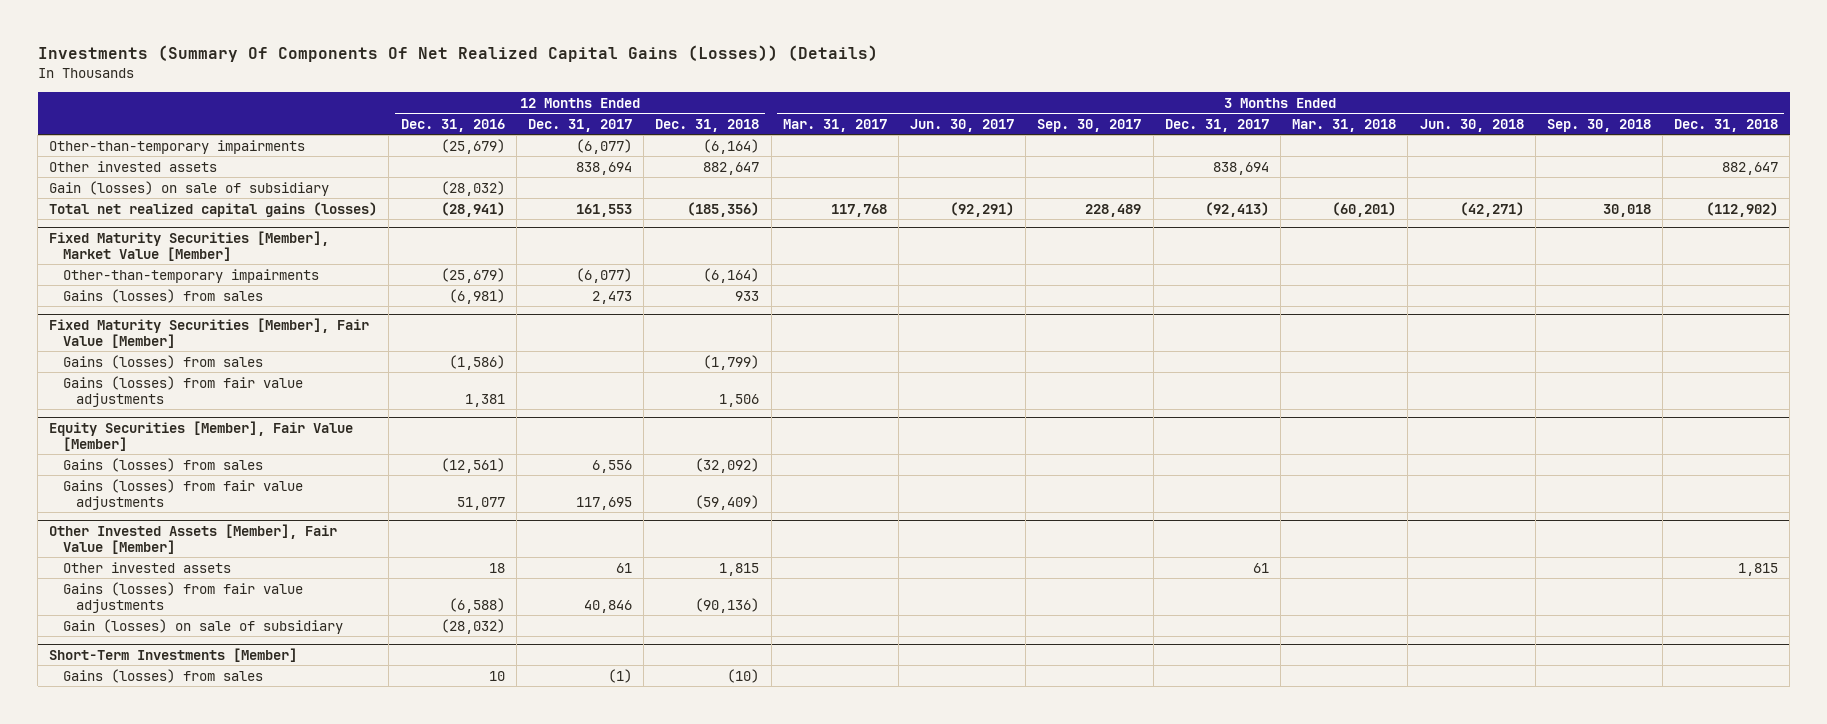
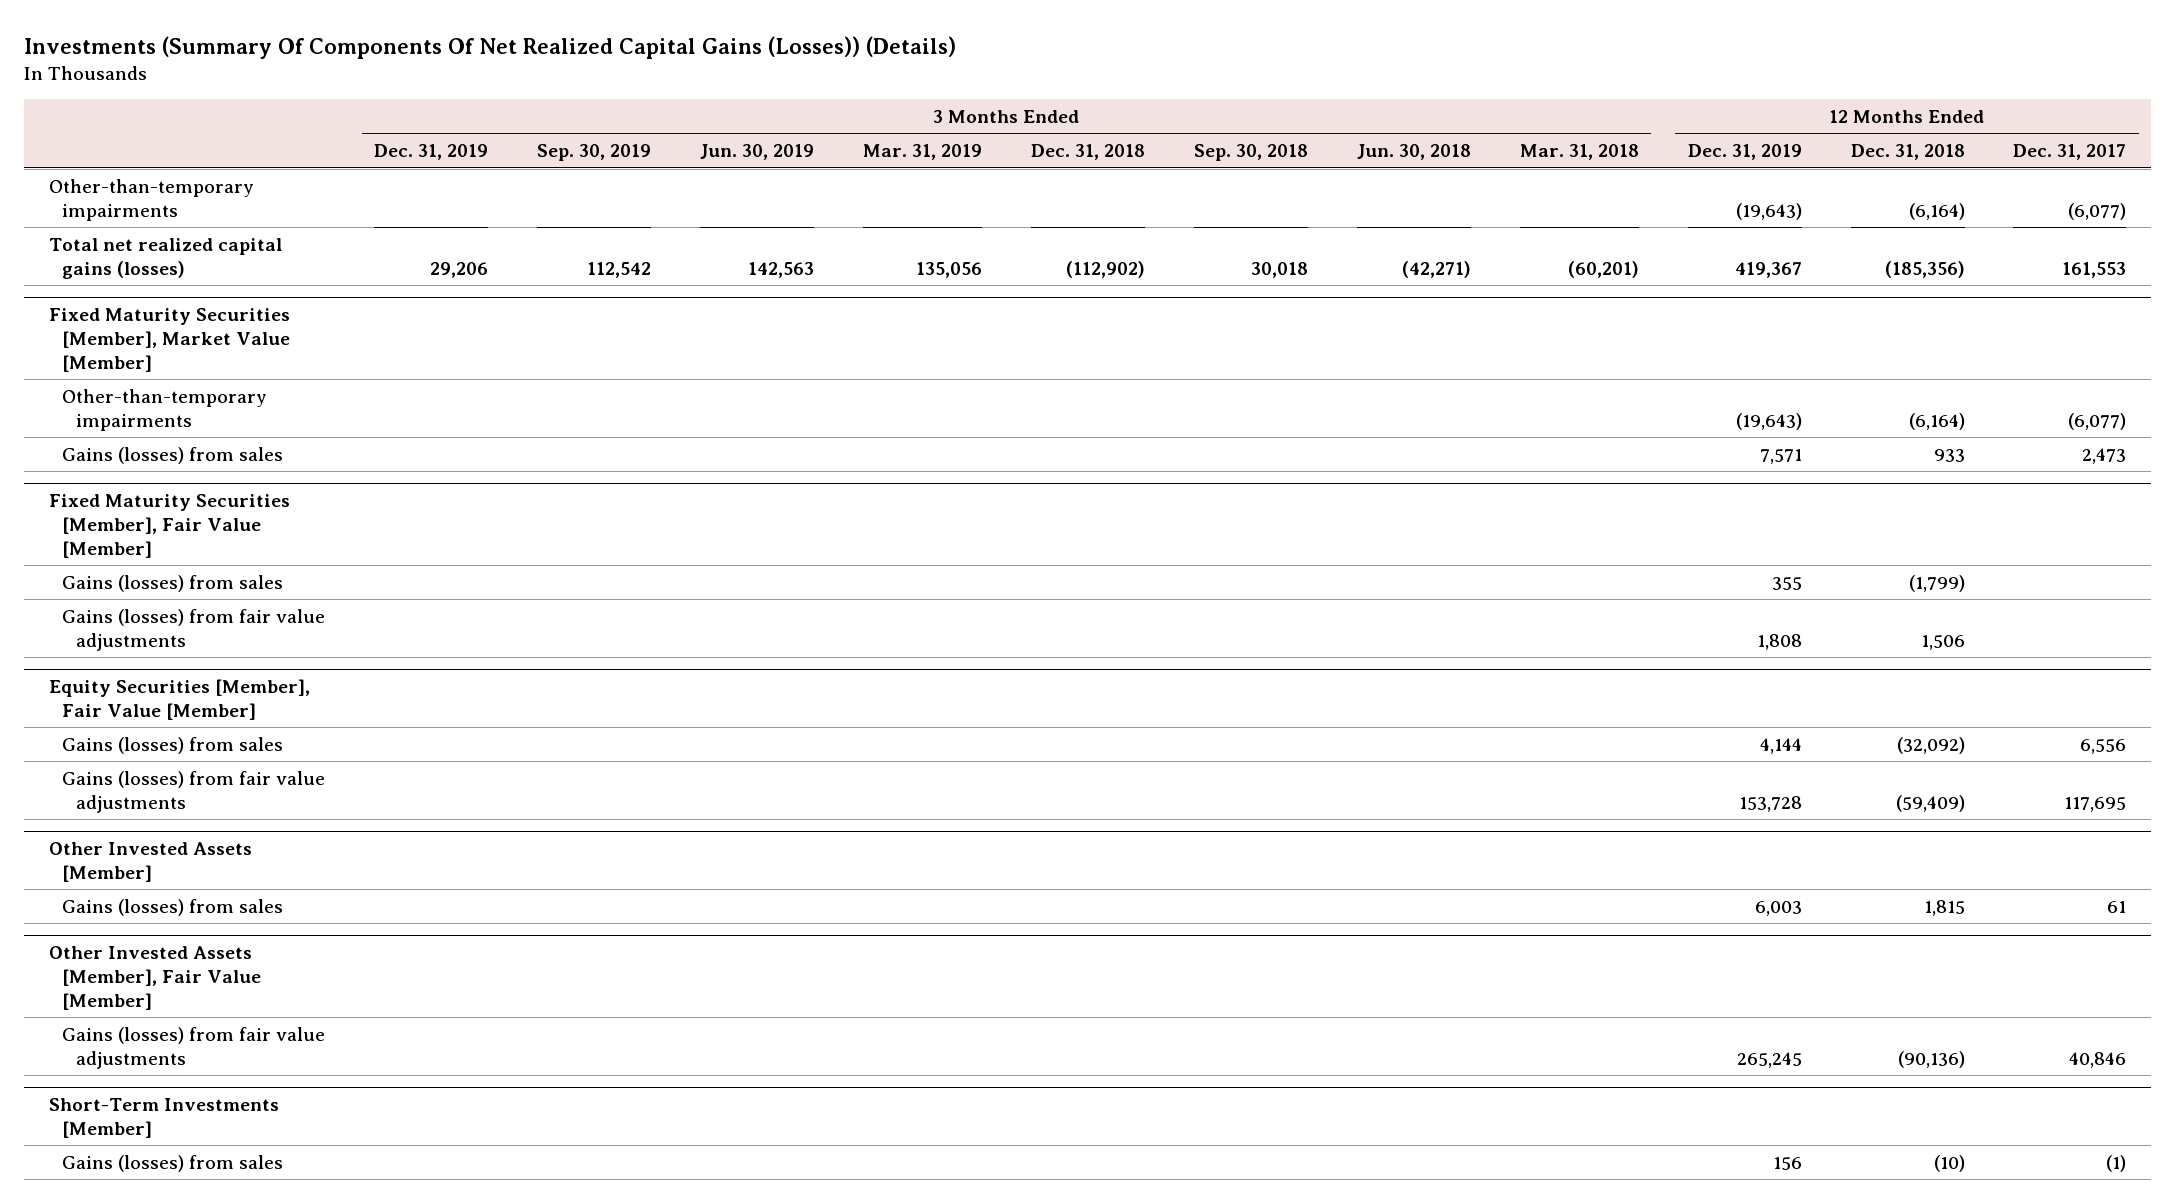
[400,118,505,132] Dec. 31, 2016 -> none
[782,118,887,132] Mar. 31, 2017 -> none
[910,118,1015,132] Jun. 30, 2017 -> none
[1037,118,1142,132] Sep. 30, 2017 -> none
[1164,118,1269,132] Dec. 31, 2017 -> none
none -> [374,144,489,161] Dec. 31, 2019
none -> [537,144,652,162] Sep. 30, 2019
none -> [700,144,815,161] Jun. 30, 2019
none -> [863,144,983,161] Mar. 31, 2019
none -> [1687,144,1802,161] Dec. 31, 2019
[49,160,218,172] Other invested assets -> none
[49,180,330,196] Gain (losses) on sale of subsidiary -> none
none -> [48,841,252,882] Other Invested Assets [Member]
none -> [62,898,284,916] Gains (losses) from sales
[62,561,231,573] Other invested assets -> none
[62,618,343,634] Gain (losses) on sale of subsidiary -> none

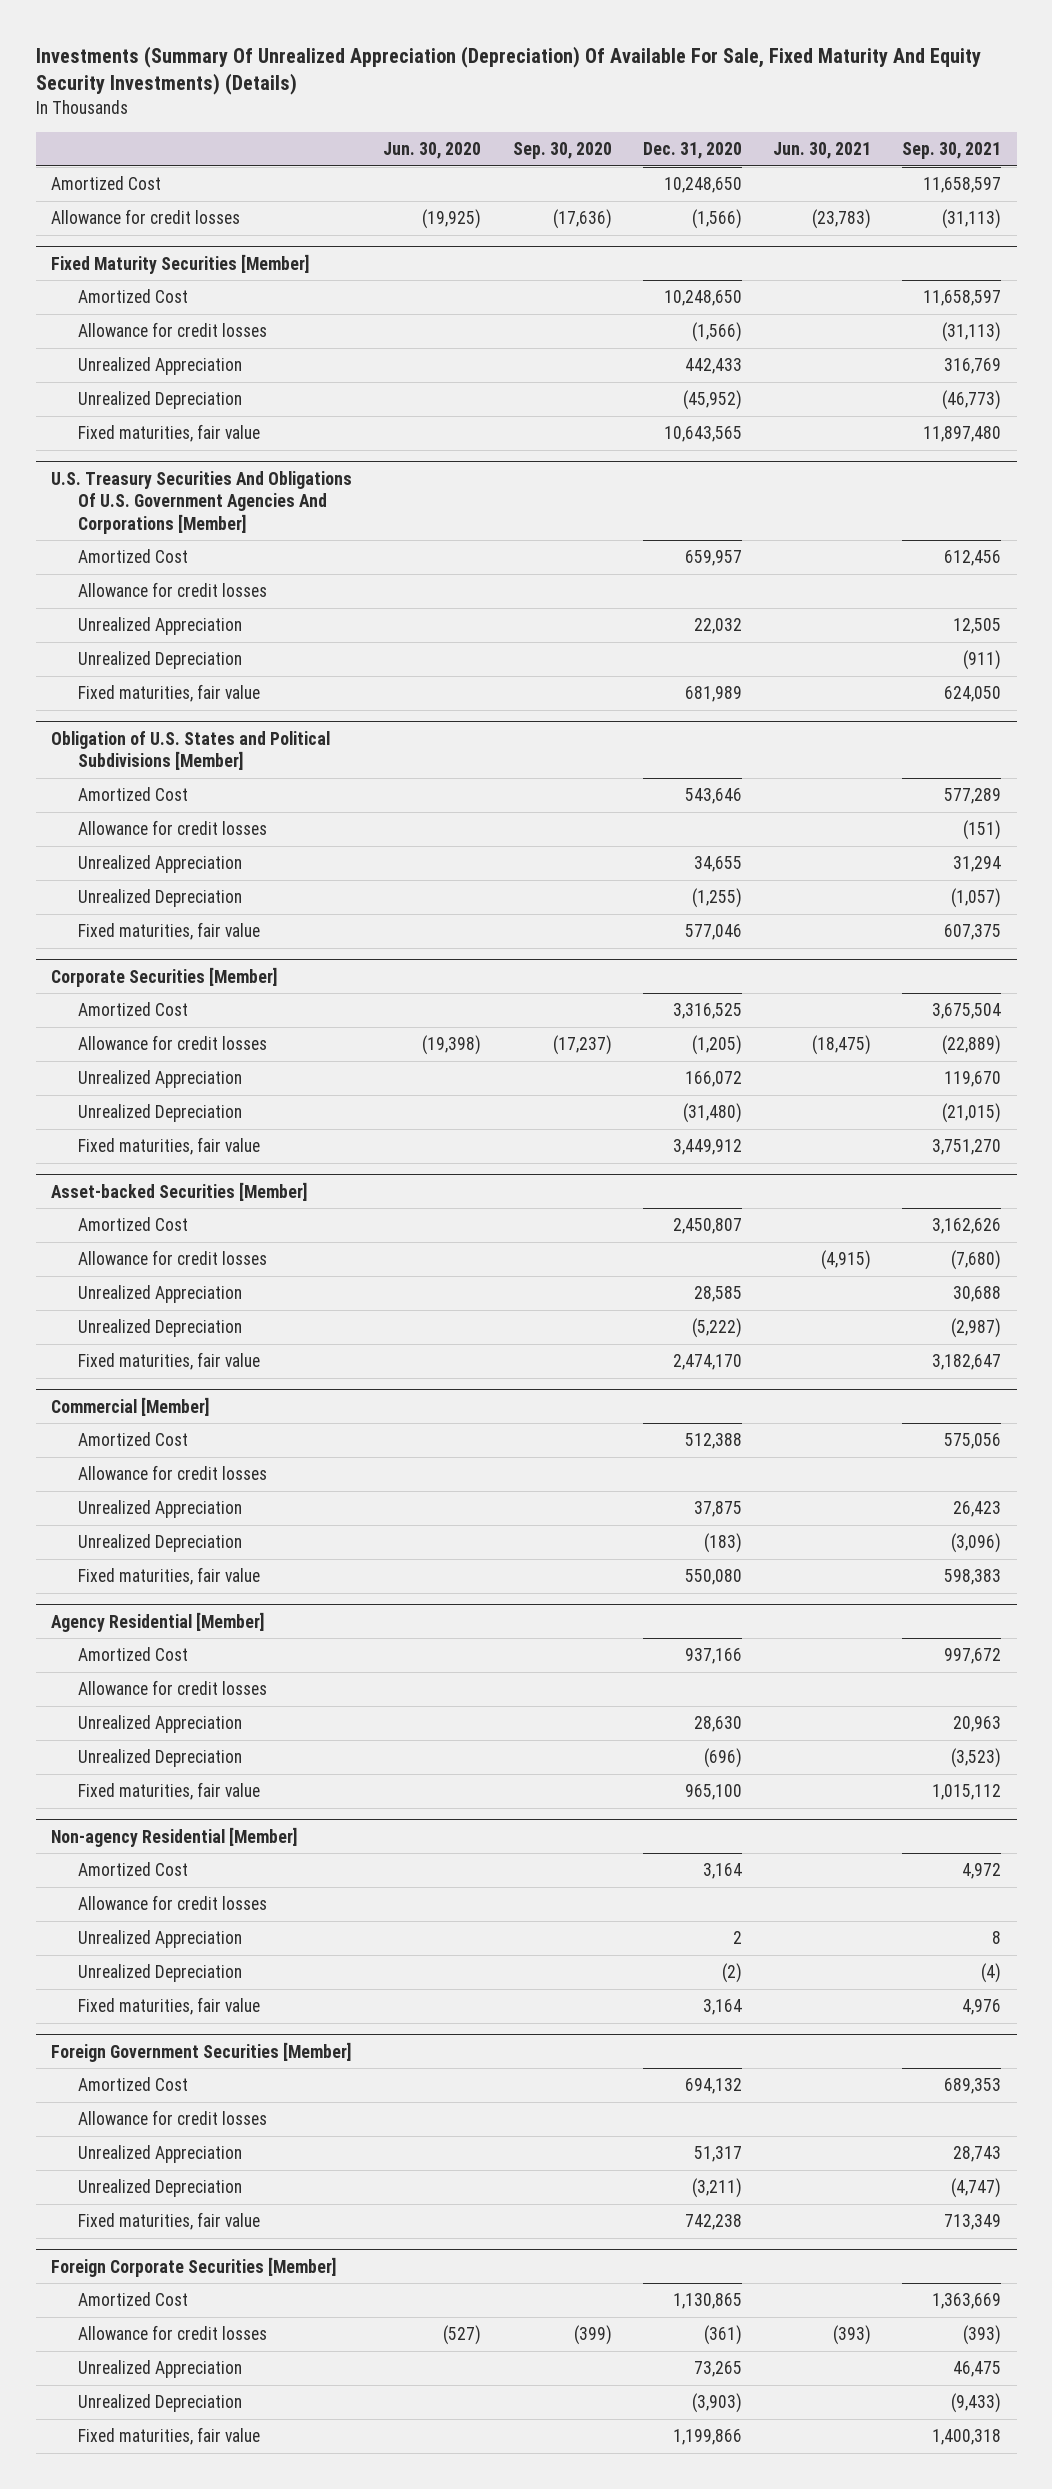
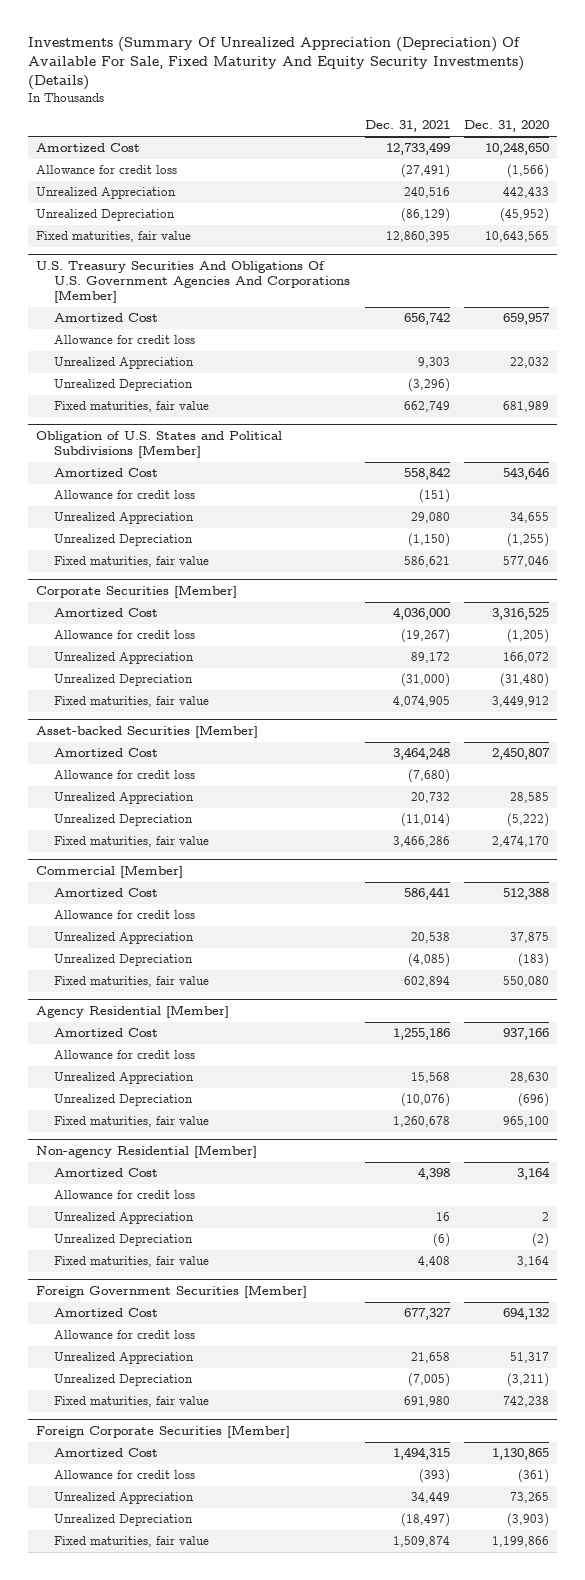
[383,142,482,160] Jun. 30, 2020 -> none
[512,142,612,160] Sep. 30, 2020 -> none
[772,142,871,160] Jun. 30, 2021 -> none
[901,142,1001,160] Sep. 30, 2021 -> none
none -> [364,120,450,133] Dec. 31, 2021
[51,253,310,274] Fixed Maturity Securities [Member] -> none
[77,289,188,304] Amortized Cost -> none
[77,322,267,338] Allowance for credit losses -> none
[51,209,241,225] Allowance for credit losses -> [35,165,177,175] Allowance for credit loss
[77,582,267,598] Allowance for credit losses -> [54,335,196,345] Allowance for credit loss
[77,820,267,836] Allowance for credit losses -> [54,490,196,500] Allowance for credit loss
[77,1035,267,1051] Allowance for credit losses -> [54,630,196,640] Allowance for credit loss
[77,1250,267,1266] Allowance for credit losses -> [54,770,196,780] Allowance for credit loss
[77,1465,267,1481] Allowance for credit losses -> [54,910,196,920] Allowance for credit loss
[77,1680,267,1696] Allowance for credit losses -> [54,1050,196,1060] Allowance for credit loss
[77,1895,267,1911] Allowance for credit losses -> [54,1190,196,1200] Allowance for credit loss
[77,2110,267,2126] Allowance for credit losses -> [54,1330,196,1340] Allowance for credit loss
[77,2325,267,2341] Allowance for credit losses -> [54,1470,196,1480] Allowance for credit loss

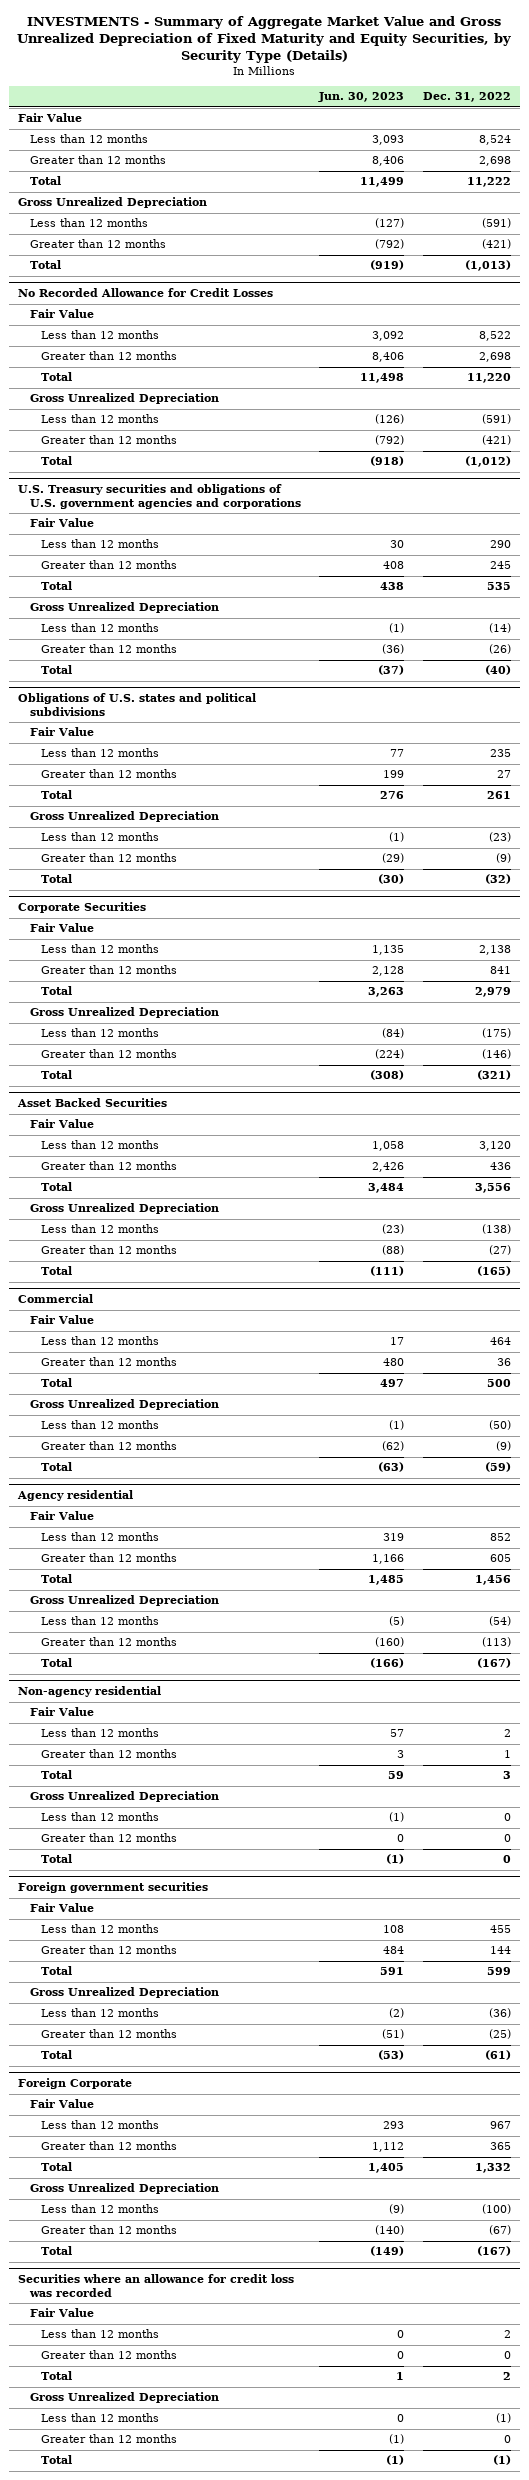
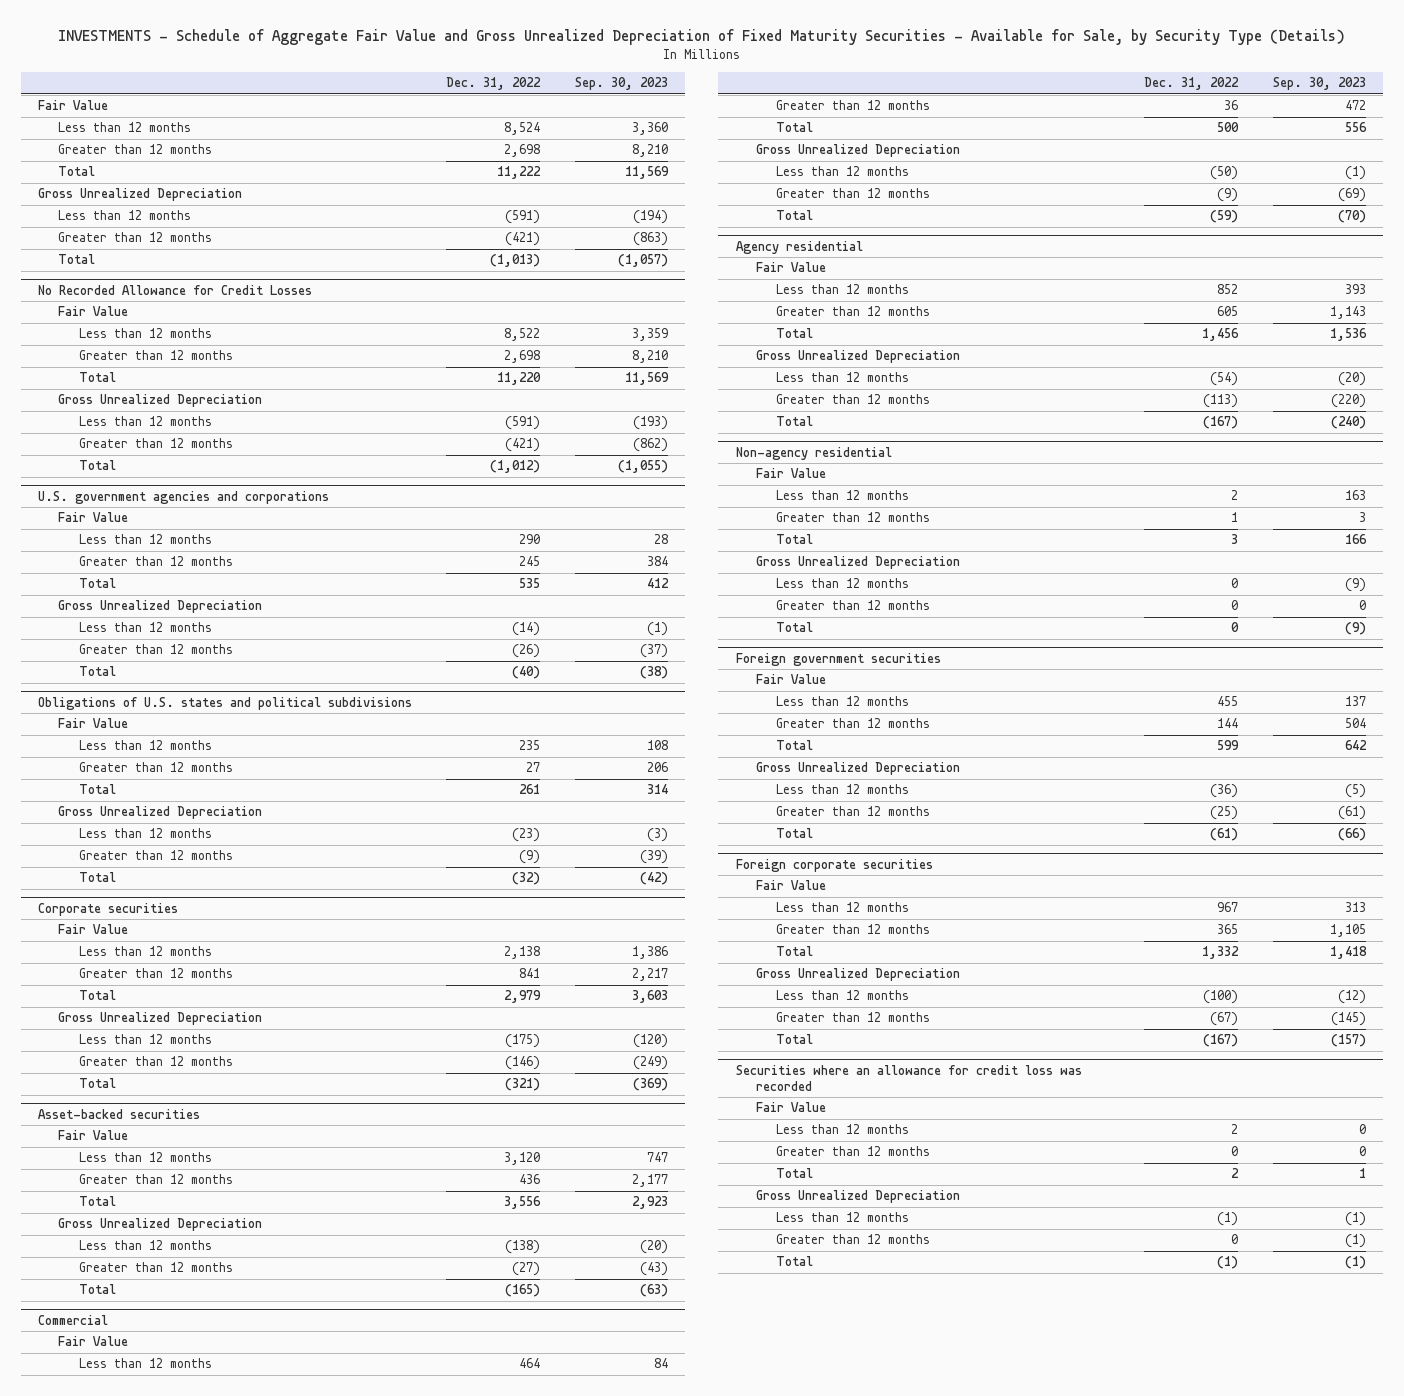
[17,16,512,64] INVESTMENTS - Summary of Aggregate Market Value and Gross Unrealized Depreciation of Fixed Maturity and Equity Securities, by Security Type (Details) -> [57,29,1345,46] INVESTMENTS - Schedule of Aggregate Fair Value and Gross Unrealized Depreciation of Fixed Maturity Securities - Available for Sale, by Security Type (Details)
[318,92,405,103] Jun. 30, 2023 -> none
none -> [574,77,668,91] Sep. 30, 2023
[18,484,301,509] U.S. Treasury securities and obligations of U.S. government agencies and corporations -> [37,490,329,504] U.S. government agencies and corporations
[18,902,147,914] Corporate Securities -> [37,902,178,916] Corporate securities
[17,1098,168,1108] Asset Backed Securities -> [37,1108,200,1119] Asset-backed securities
[18,2078,133,2090] Foreign Corporate -> [735,858,933,872] Foreign corporate securities

